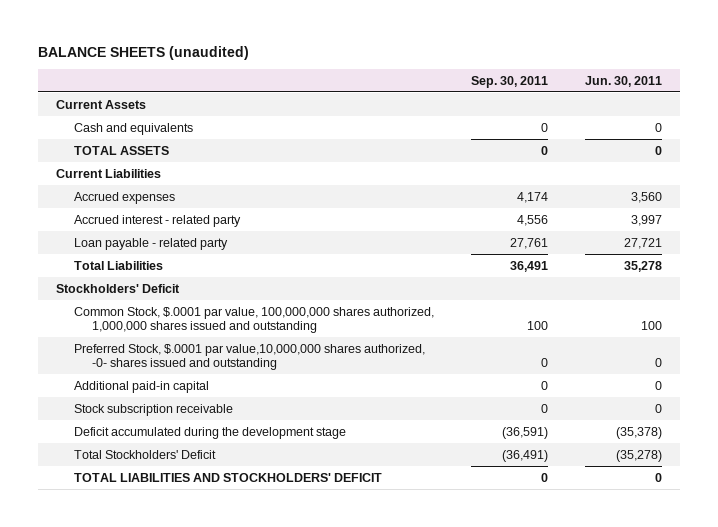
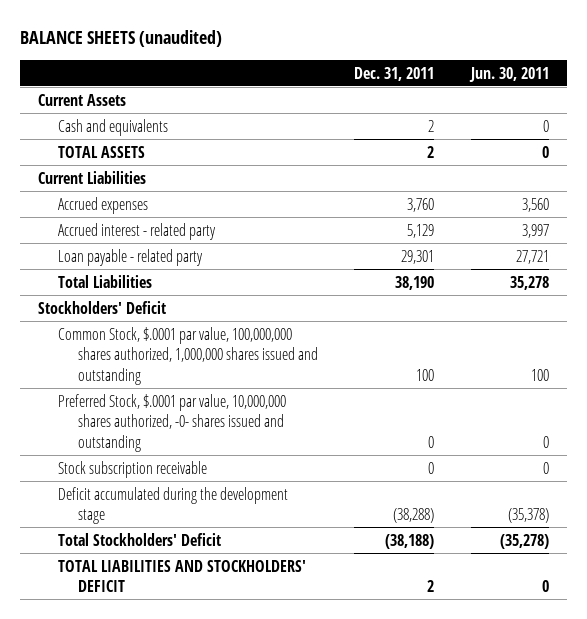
[470,75,548,88] Sep. 30, 2011 -> none
none -> [354,66,435,81] Dec. 31, 2011
[74,380,210,393] Additional paid-in capital -> none
[74,343,426,370] Preferred Stock, $.0001 par value,10,000,000 shares authorized, -0- shares issued and outstanding -> [57,393,286,452] Preferred Stock, $.0001 par value, 10,000,000 shares authorized, -0- shares issued and outstanding

